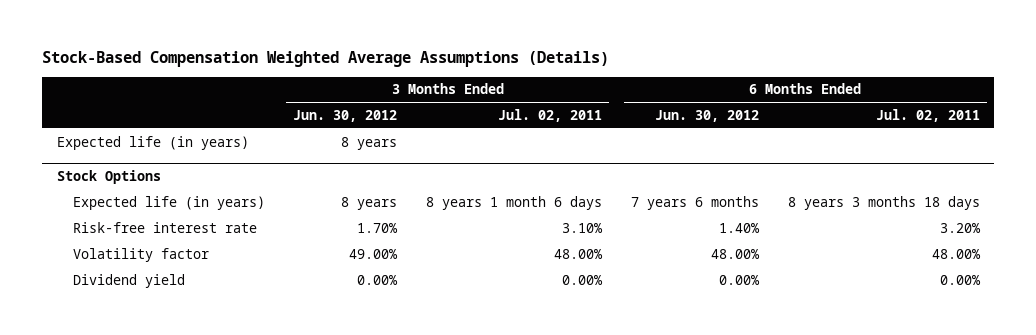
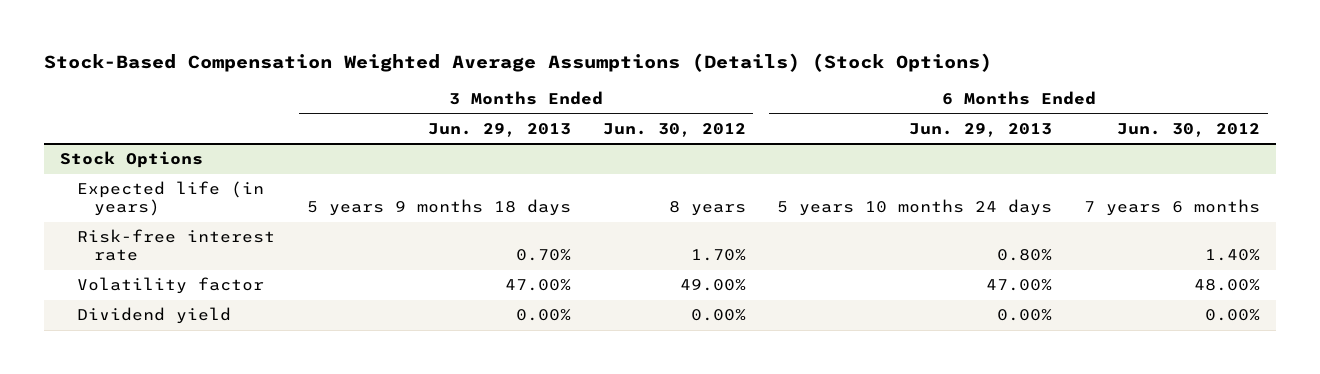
[42,51,610,68] Stock-Based Compensation Weighted Average Assumptions (Details) -> [44,53,993,73] Stock-Based Compensation Weighted Average Assumptions (Details) (Stock Options)
[498,108,603,122] Jul. 02, 2011 -> none
[875,108,980,122] Jul. 02, 2011 -> none
none -> [427,122,571,137] Jun. 29, 2013
none -> [909,122,1053,137] Jun. 29, 2013
[56,135,249,150] Expected life (in years) -> none

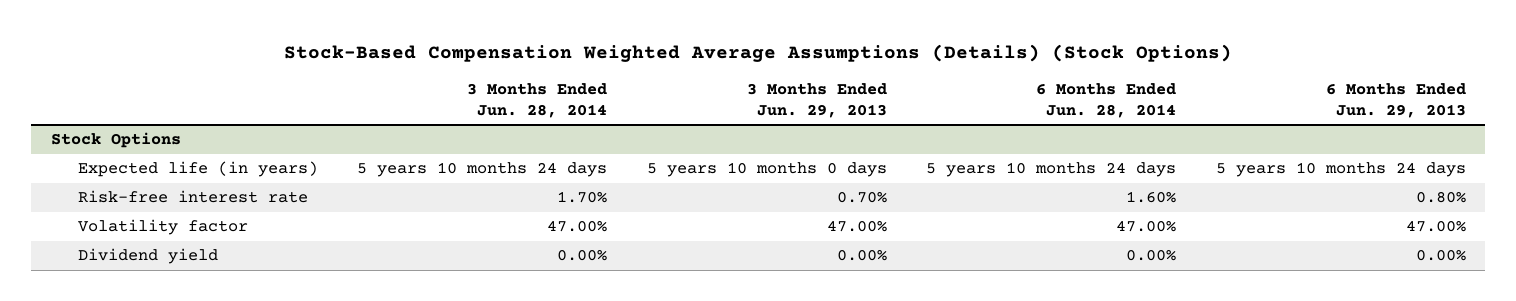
[602,122,746,137] Jun. 30, 2012 -> none
[1117,122,1261,137] Jun. 30, 2012 -> none
none -> [467,83,608,119] 3 Months Ended Jun. 28, 2014
none -> [1036,83,1177,119] 6 Months Ended Jun. 28, 2014
[306,199,571,217] 5 years 9 months 18 days -> [646,162,887,178] 5 years 10 months 0 days

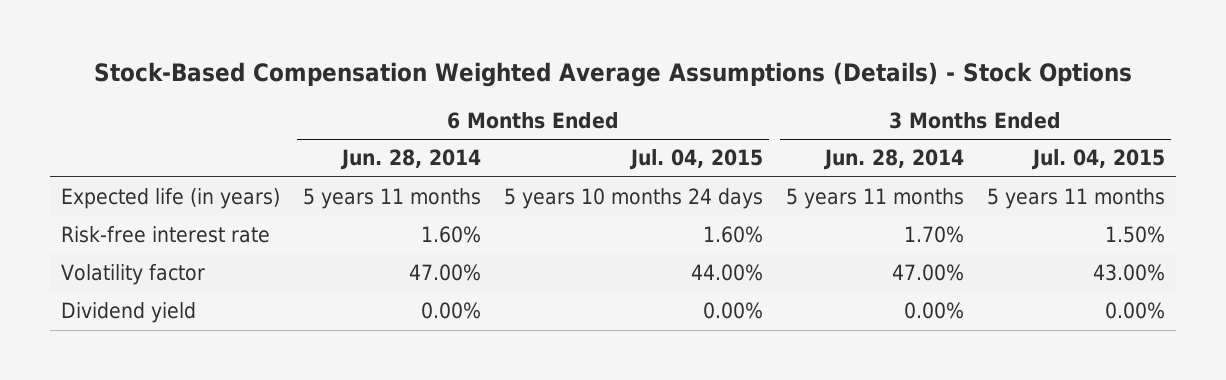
[284,43,1233,62] Stock-Based Compensation Weighted Average Assumptions (Details) (Stock Options) -> [94,62,1133,88] Stock-Based Compensation Weighted Average Assumptions (Details) - Stock Options
[746,83,887,119] 3 Months Ended Jun. 29, 2013 -> none
[1325,83,1466,119] 6 Months Ended Jun. 29, 2013 -> none
none -> [629,149,764,171] Jul. 04, 2015
none -> [1030,149,1165,171] Jul. 04, 2015
[50,132,181,149] Stock Options -> none
[357,162,608,178] 5 years 10 months 24 days -> [786,188,965,210] 5 years 11 months
[926,162,1177,178] 5 years 10 months 24 days -> [303,188,482,210] 5 years 11 months

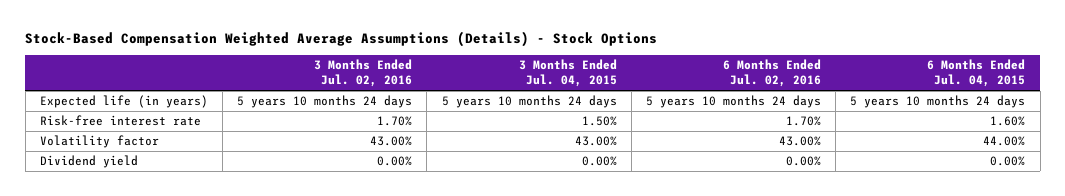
[340,149,482,171] Jun. 28, 2014 -> none
[823,149,965,171] Jun. 28, 2014 -> none
none -> [314,59,413,88] 3 Months Ended Jul. 02, 2016
none -> [722,59,821,88] 6 Months Ended Jul. 02, 2016
[986,188,1165,210] 5 years 11 months -> [441,95,617,109] 5 years 10 months 24 days

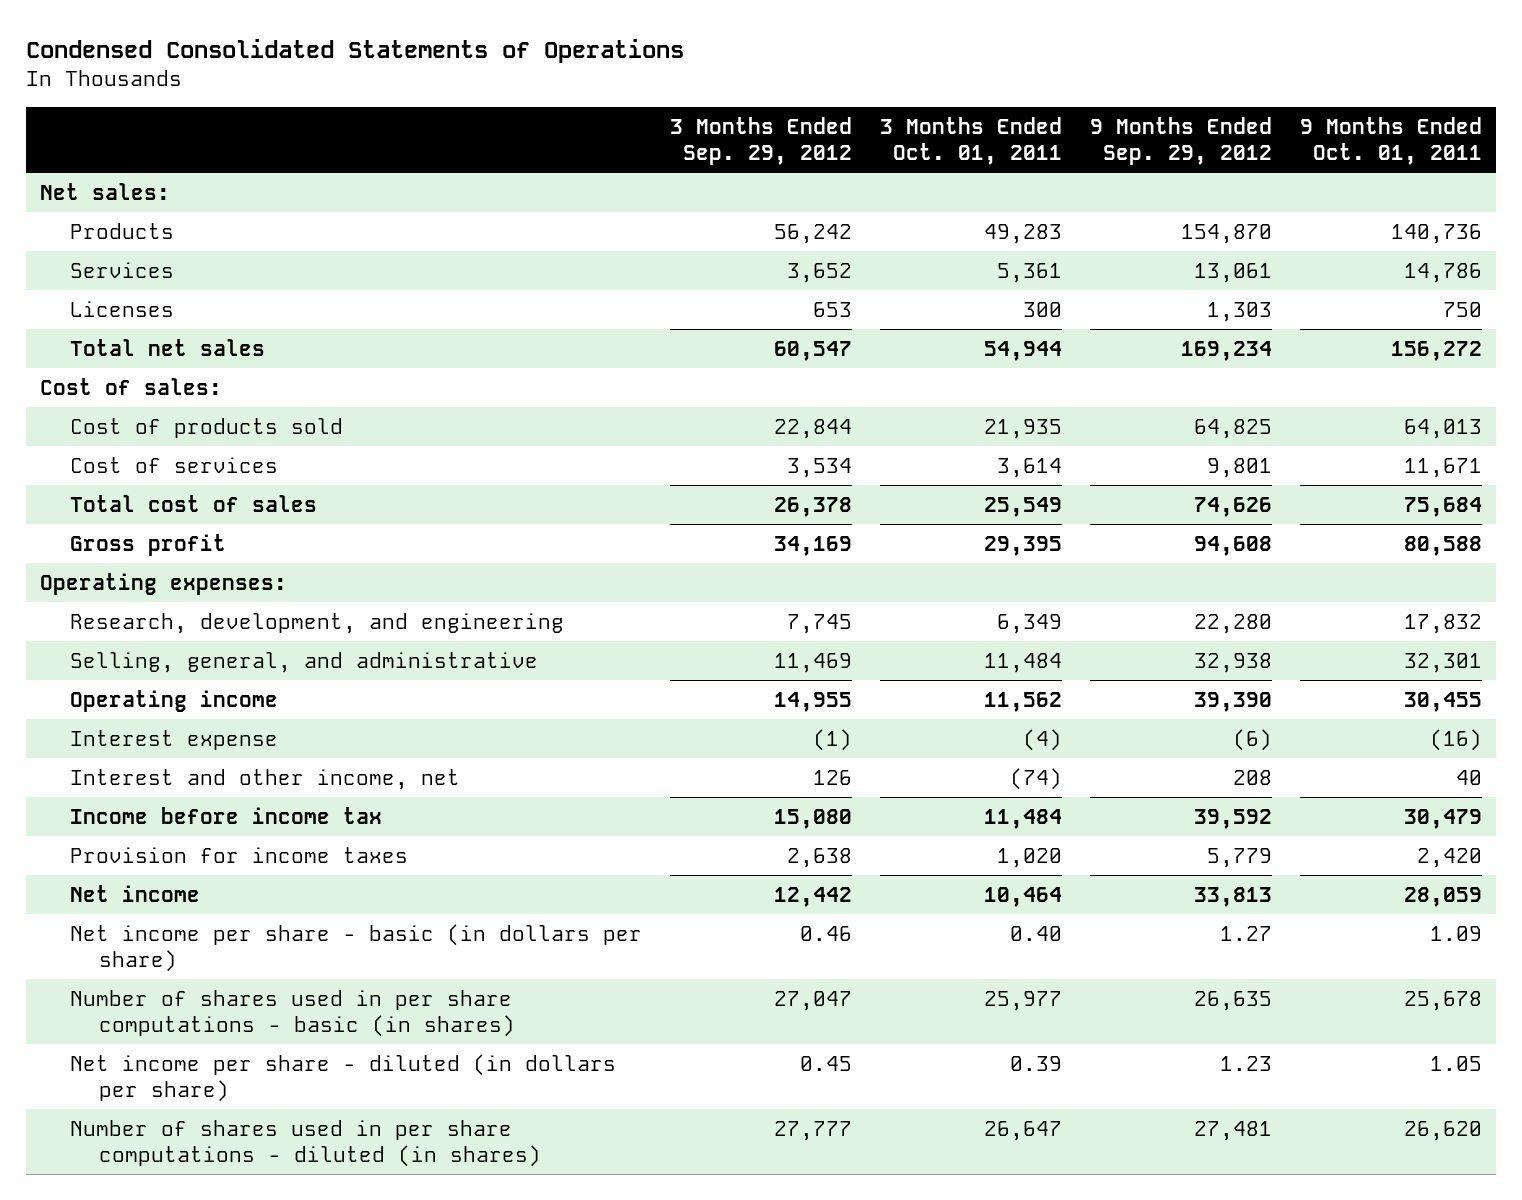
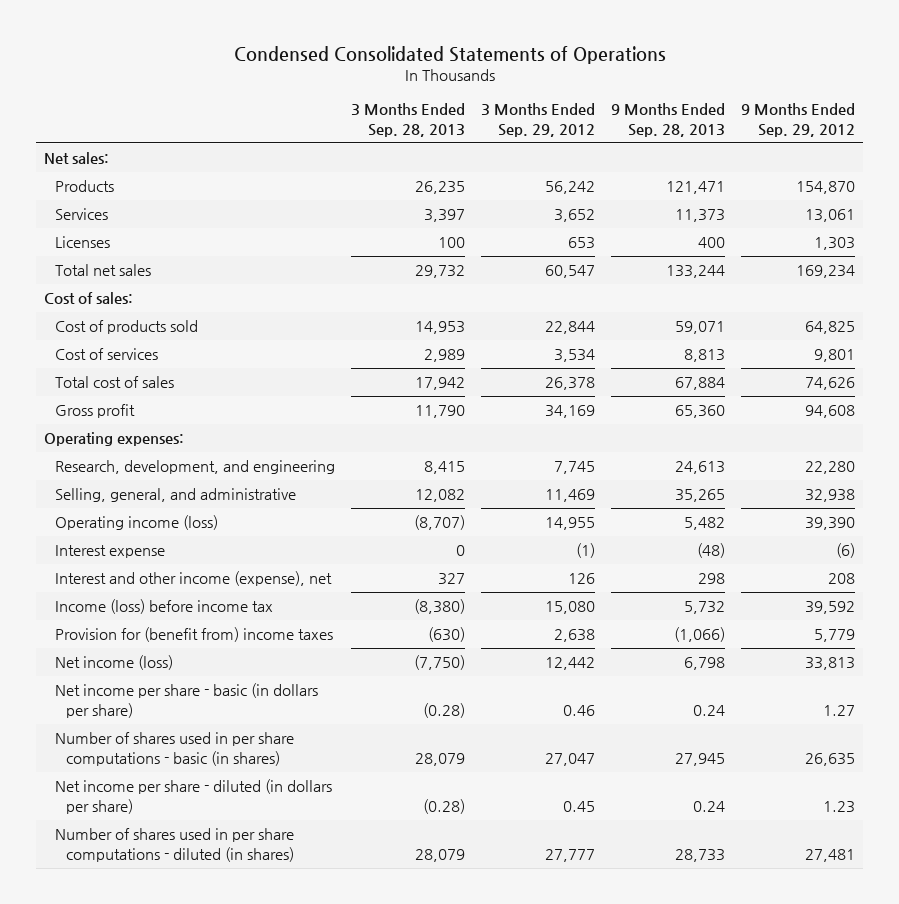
[879,117,1062,166] 3 Months Ended Oct. 01, 2011 -> none
[1299,117,1482,166] 9 Months Ended Oct. 01, 2011 -> none
none -> [350,103,465,137] 3 Months Ended Sep. 28, 2013
none -> [610,103,725,137] 9 Months Ended Sep. 28, 2013
[69,689,278,712] Operating income -> [54,515,218,531] Operating income (loss)
[69,768,460,790] Interest and other income, net -> [54,571,332,587] Interest and other income (expense), net
[69,806,382,824] Income before income tax -> [54,599,273,615] Income (loss) before income tax
[69,846,408,863] Provision for income taxes -> [54,627,333,643] Provision for (benefit from) income taxes
[69,884,200,902] Net income -> [54,655,173,671] Net income (loss)

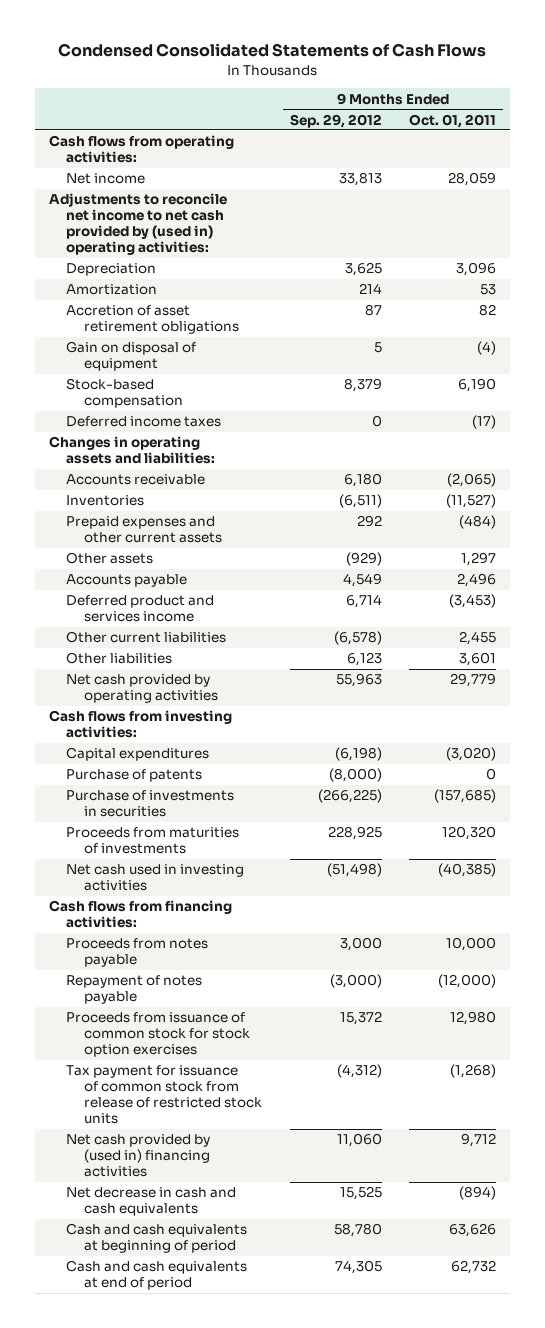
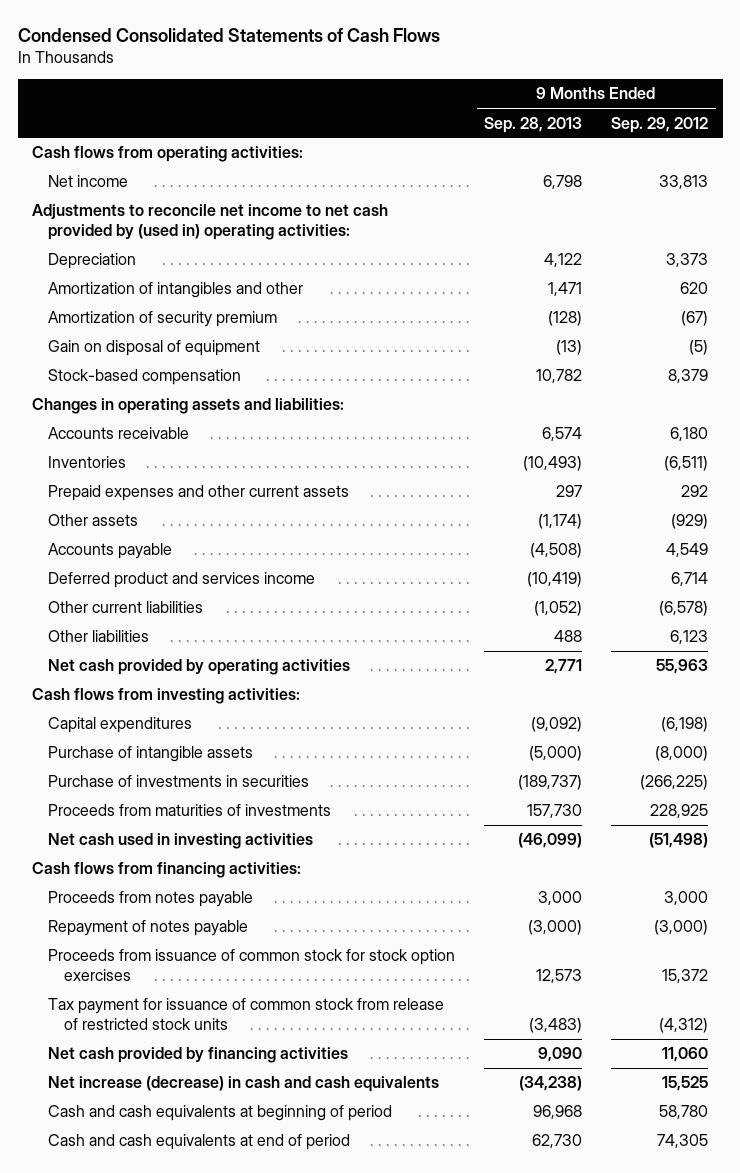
[409,113,497,128] Oct. 01, 2011 -> none
none -> [484,116,583,133] Sep. 28, 2013
[66,305,240,335] Accretion of asset retirement obligations -> none
[344,262,382,277] 3,625 -> [666,253,709,268] 3,373
[66,284,158,296] Amortization -> [48,282,304,299] Amortization of intangibles and other
[358,283,382,295] 214 -> [680,282,709,295] 620
none -> [48,311,278,328] Amortization of security premium
[373,342,382,354] 5 -> [689,340,709,356] (5)
[66,416,222,428] Deferred income taxes -> none
[66,769,203,783] Purchase of patents -> [48,746,254,763] Purchase of intangible assets
[66,1134,211,1178] Net cash provided by (used in) financing activities -> [48,1047,349,1064] Net cash provided by financing activities
[66,1187,237,1217] Net decrease in cash and cash equivalents -> [48,1076,440,1093] Net increase (decrease) in cash and cash equivalents

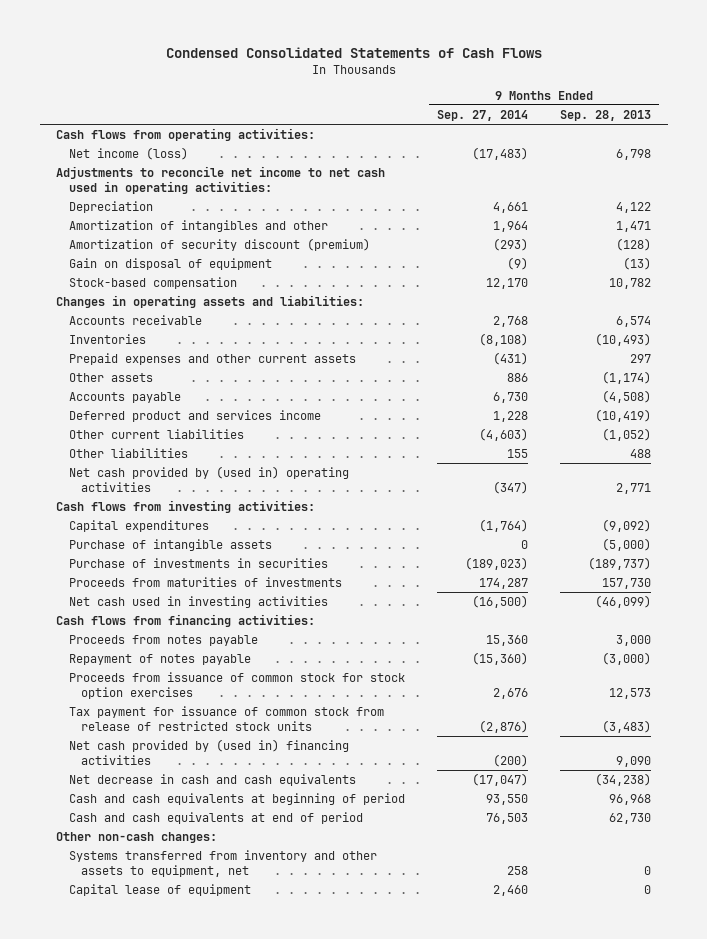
[611,116,709,133] Sep. 29, 2012 -> none
none -> [436,109,528,121] Sep. 27, 2014
[48,175,129,188] Net income -> [68,146,188,160] Net income (loss)
[32,204,389,240] Adjustments to reconcile net income to net cash provided by (used in) operating activities: -> [55,165,385,194] Adjustments to reconcile net income to net cash used in operating activities:
[48,311,278,328] Amortization of security premium -> [68,237,370,251] Amortization of security discount (premium)
[48,659,351,676] Net cash provided by operating activities -> [68,465,349,492] Net cash provided by (used in) operating activities
[48,1047,349,1064] Net cash provided by financing activities -> [68,738,349,765] Net cash provided by (used in) financing activities
[48,1076,440,1093] Net increase (decrease) in cash and cash equivalents -> [68,773,356,786] Net decrease in cash and cash equivalents
none -> [55,831,217,843] Other non-cash changes:
none -> [68,849,377,877] Systems transferred from inventory and other assets to equipment, net
none -> [68,883,251,896] Capital lease of equipment

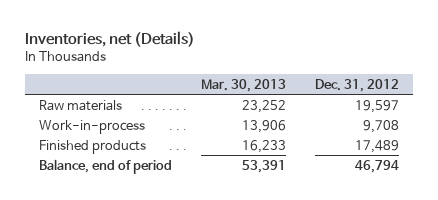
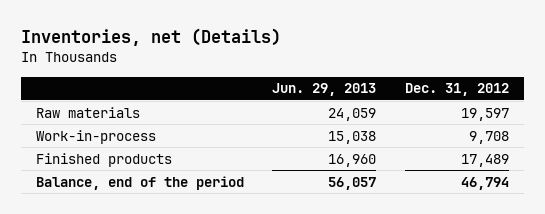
[201,78,287,92] Mar. 30, 2013 -> none
none -> [272,83,377,97] Jun. 29, 2013
[39,158,173,174] Balance, end of period -> [35,175,244,190] Balance, end of the period

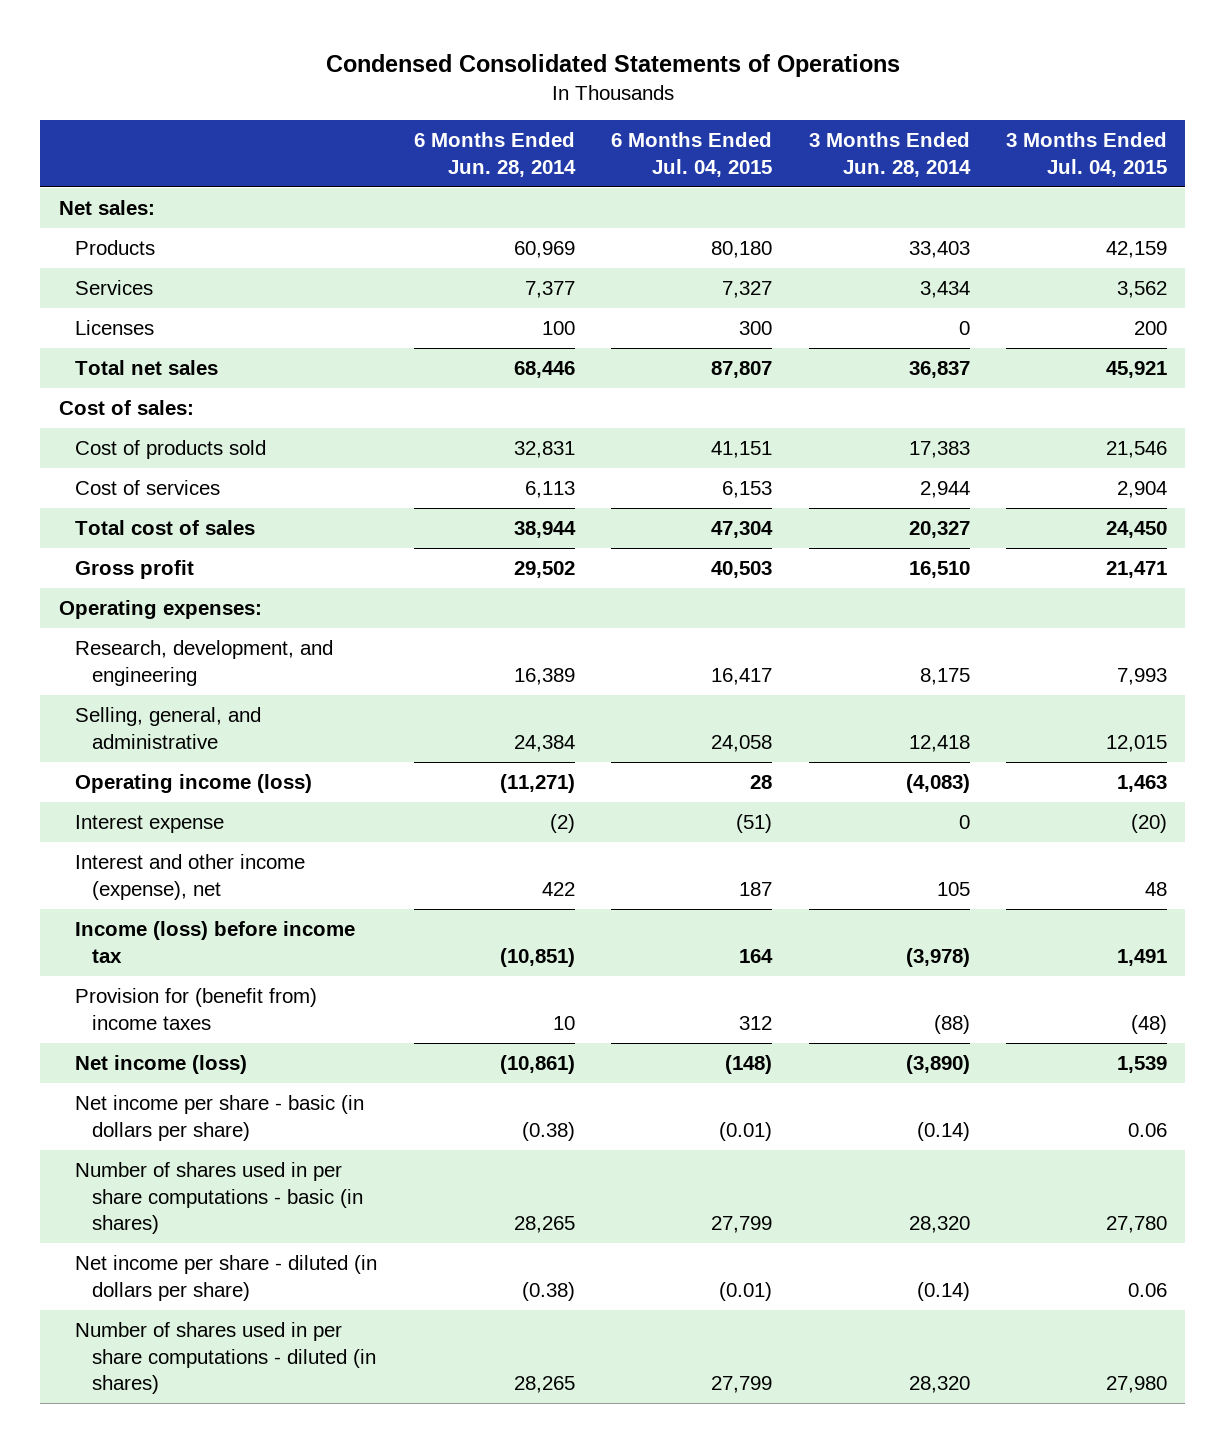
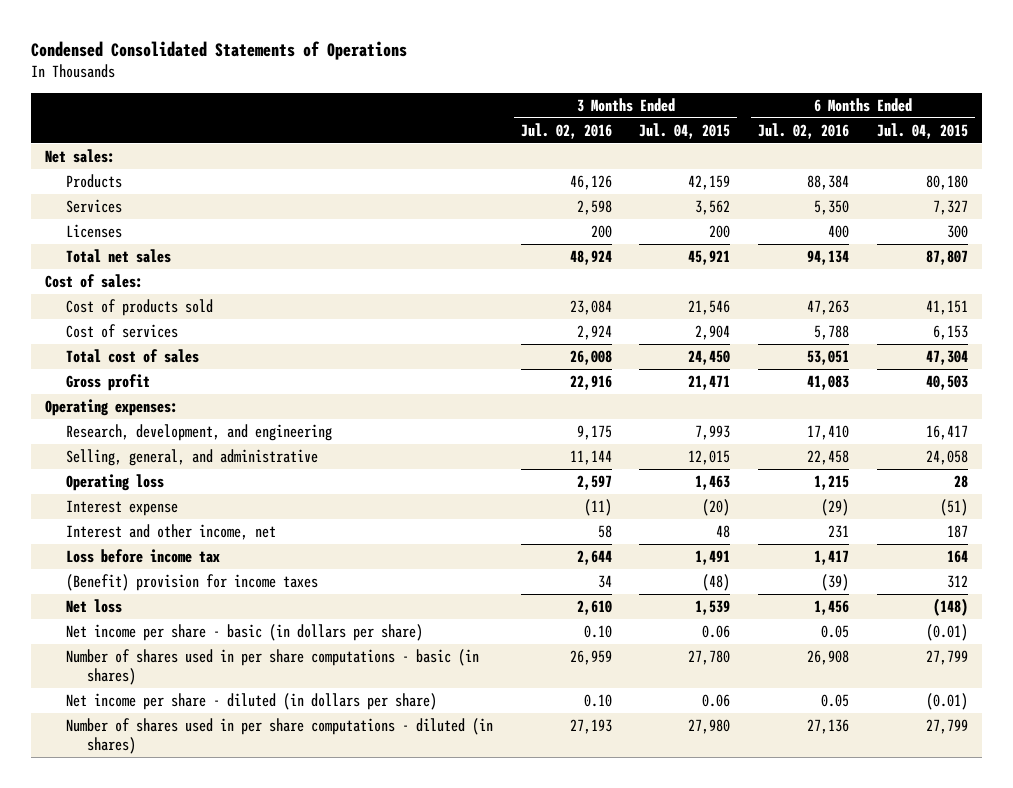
[413,132,576,177] 6 Months Ended Jun. 28, 2014 -> none
[808,132,971,177] 3 Months Ended Jun. 28, 2014 -> none
none -> [520,122,612,139] Jul. 02, 2016
none -> [758,122,850,139] Jul. 02, 2016
[75,774,313,794] Operating income (loss) -> [65,473,164,491] Operating loss
[75,854,306,900] Interest and other income (expense), net -> [65,523,276,540] Interest and other income, net
[75,921,356,963] Income (loss) before income tax -> [65,548,220,563] Loss before income tax
[75,988,318,1030] Provision for (benefit from) income taxes -> [65,573,318,591] (Benefit) provision for income taxes
[75,1055,248,1075] Net income (loss) -> [65,598,122,613] Net loss

